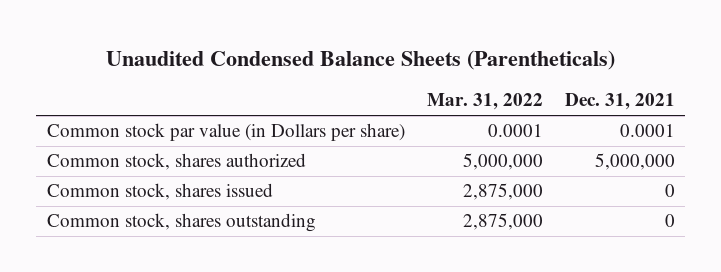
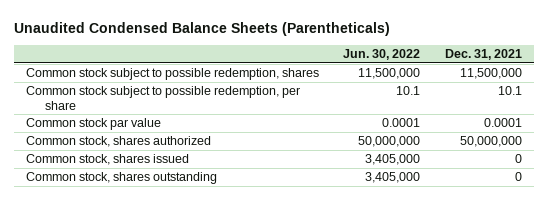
[426,93,543,111] Mar. 31, 2022 -> none
none -> [343,48,421,60] Jun. 30, 2022
none -> [25,68,319,81] Common stock subject to possible redemption, shares
none -> [25,86,300,110] Common stock subject to possible redemption, per share
[46,123,405,142] Common stock par value (in Dollars per share) -> [25,118,161,131] Common stock par value
[594,153,675,171] 5,000,000 -> [459,136,522,148] 50,000,000

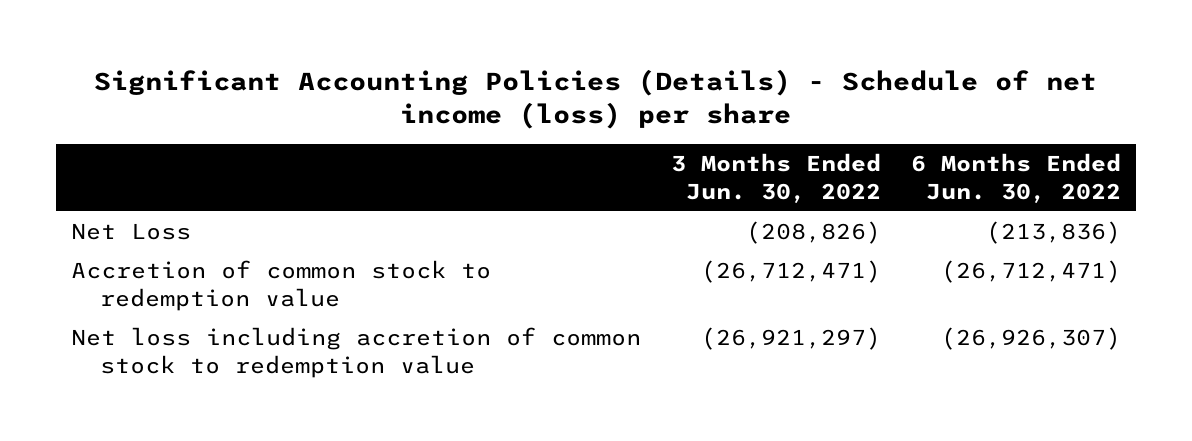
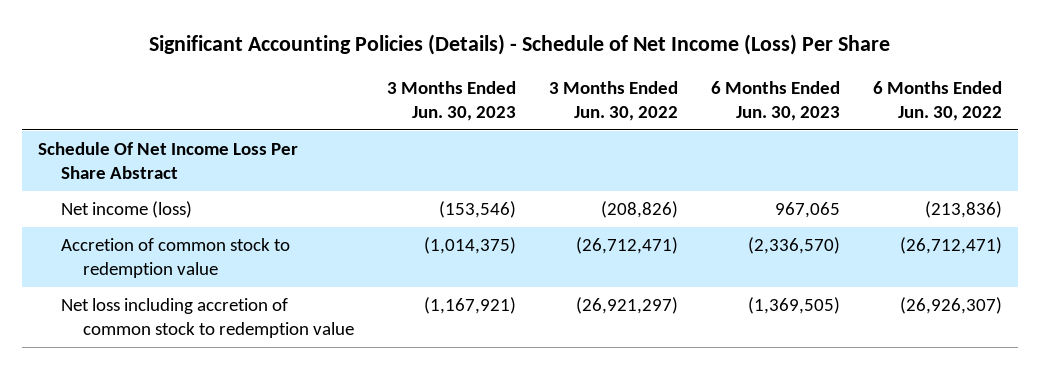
[94,68,1098,129] Significant Accounting Policies (Details) - Schedule of net income (loss) per share -> [148,34,890,56] Significant Accounting Policies (Details) - Schedule of Net Income (Loss) Per Share
none -> [386,81,516,122] 3 Months Ended Jun. 30, 2023
none -> [710,81,840,122] 6 Months Ended Jun. 30, 2023
none -> [38,142,299,179] Schedule Of Net Income Loss Per Share Abstract
[71,222,192,240] Net Loss -> [60,201,192,219] Net income (loss)

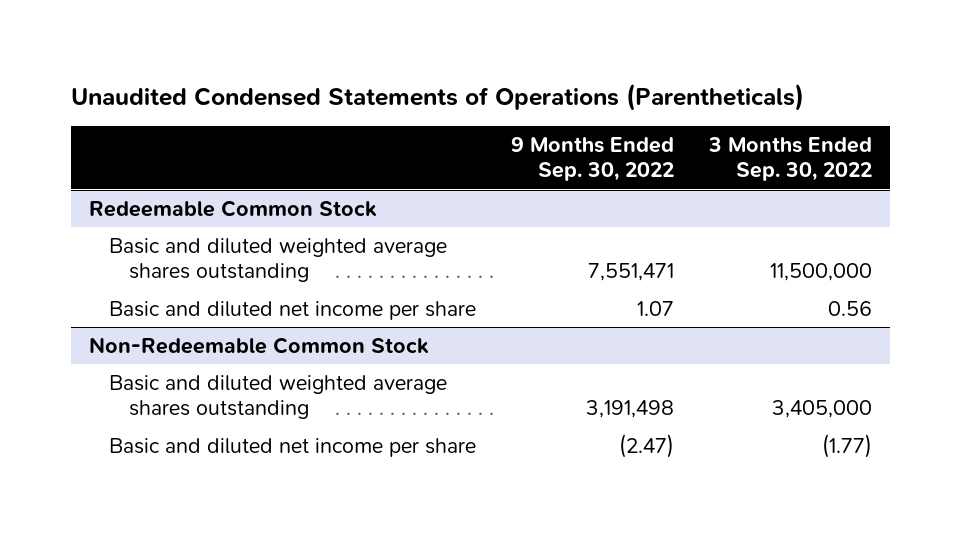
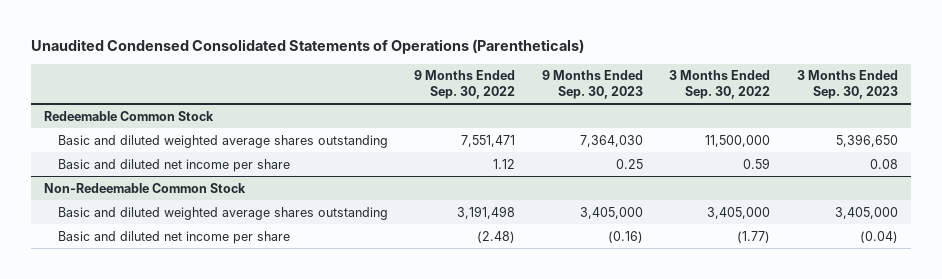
[71,82,805,111] Unaudited Condensed Statements of Operations (Parentheticals) -> [31,38,585,54] Unaudited Condensed Consolidated Statements of Operations (Parentheticals)
none -> [541,70,643,99] 9 Months Ended Sep. 30, 2023
none -> [796,70,898,99] 3 Months Ended Sep. 30, 2023
[637,300,675,316] 1.07 -> [493,158,516,169] 1.12
[828,300,873,316] 0.56 -> [743,157,771,169] 0.59
[619,433,675,458] (2.47) -> [477,230,516,243] (2.48)

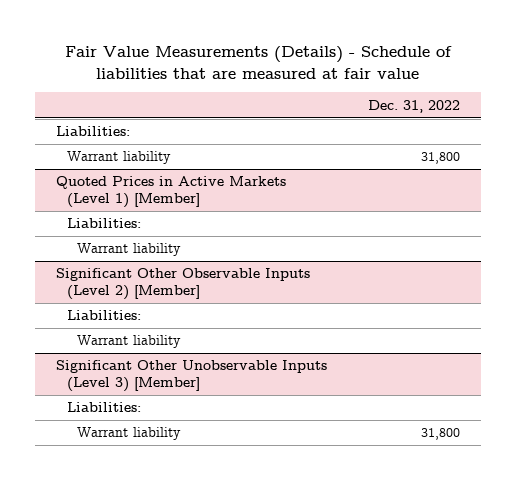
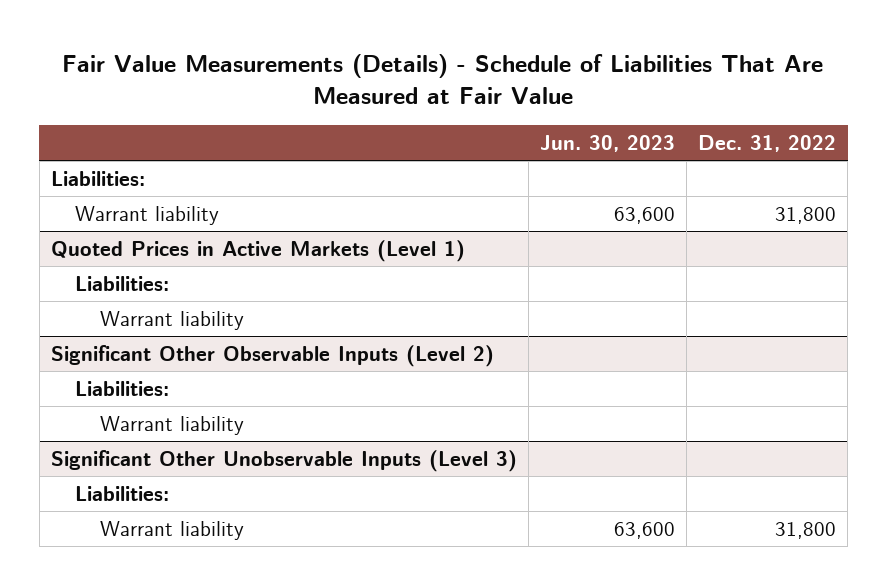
[65,45,453,79] Fair Value Measurements (Details) - Schedule of liabilities that are measured at fair value -> [62,53,824,104] Fair Value Measurements (Details) - Schedule of Liabilities That Are Measured at Fair Value
none -> [539,134,675,152] Jun. 30, 2023
[56,176,287,208] Quoted Prices in Active Markets (Level 1) [Member] -> [50,239,465,262] Quoted Prices in Active Markets (Level 1)
[56,268,311,300] Significant Other Observable Inputs (Level 2) [Member] -> [50,344,494,367] Significant Other Observable Inputs (Level 2)
[56,360,328,392] Significant Other Unobservable Inputs (Level 3) [Member] -> [50,449,517,472] Significant Other Unobservable Inputs (Level 3)

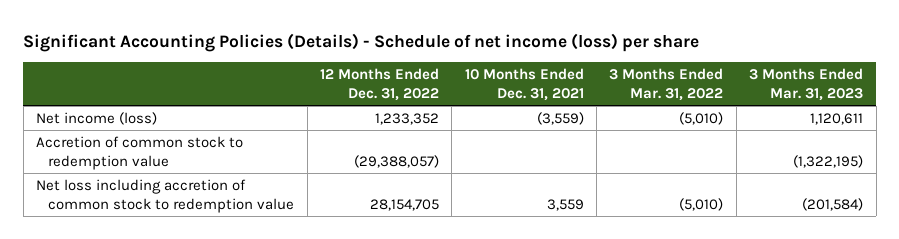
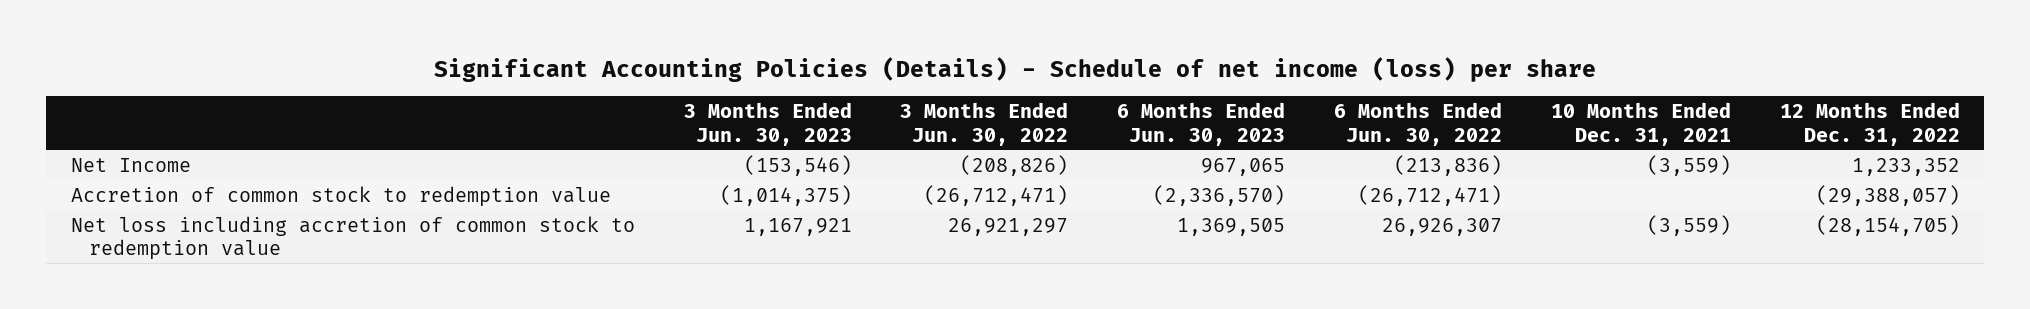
[609,67,724,102] 3 Months Ended Mar. 31, 2022 -> none
[749,67,864,102] 3 Months Ended Mar. 31, 2023 -> none
none -> [683,101,852,146] 3 Months Ended Jun. 30, 2023
none -> [900,101,1069,146] 3 Months Ended Jun. 30, 2022
none -> [1117,101,1286,146] 6 Months Ended Jun. 30, 2023
none -> [1334,101,1503,146] 6 Months Ended Jun. 30, 2022
[36,111,158,125] Net income (loss) -> [70,157,191,172] Net Income
[370,199,440,212] 28,154,705 -> [1815,214,1960,236] (28,154,705)
[546,199,584,212] 3,559 -> [1646,214,1731,236] (3,559)

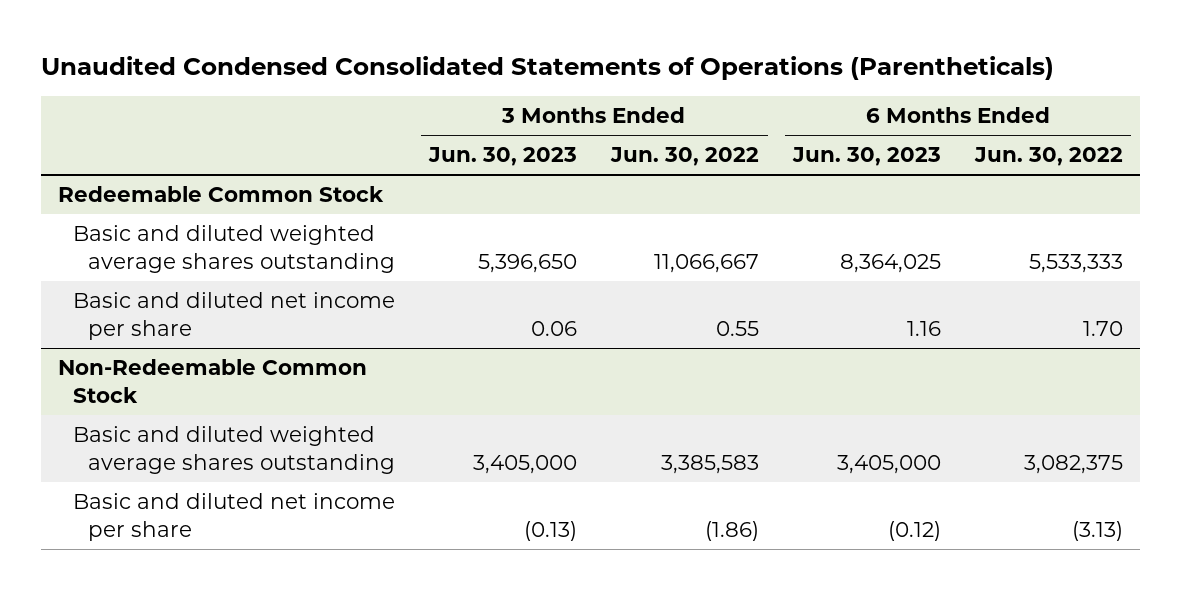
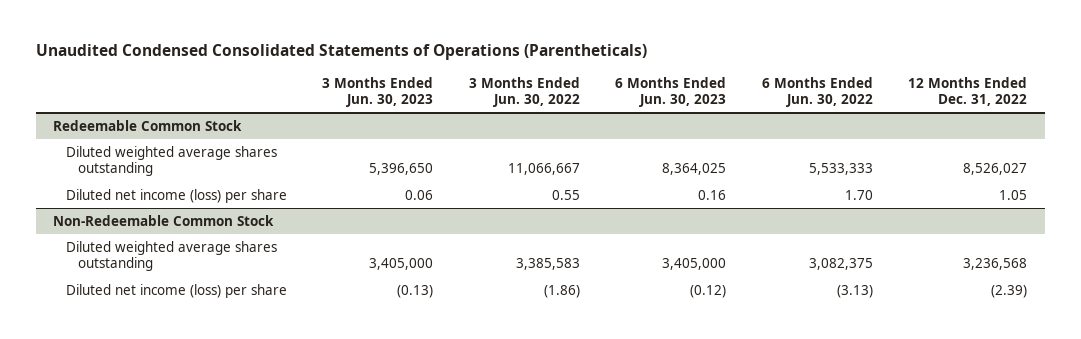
none -> [908,76,1028,107] 12 Months Ended Dec. 31, 2022
[73,225,396,273] Basic and diluted weighted average shares outstanding -> [65,145,277,177] Diluted weighted average shares outstanding
[73,292,396,340] Basic and diluted net income per share -> [65,188,287,203] Diluted net income (loss) per share
[907,320,942,336] 1.16 -> [698,189,727,200] 0.16
[73,426,396,474] Basic and diluted weighted average shares outstanding -> [65,240,277,272] Diluted weighted average shares outstanding
[73,493,396,541] Basic and diluted net income per share -> [65,283,287,298] Diluted net income (loss) per share

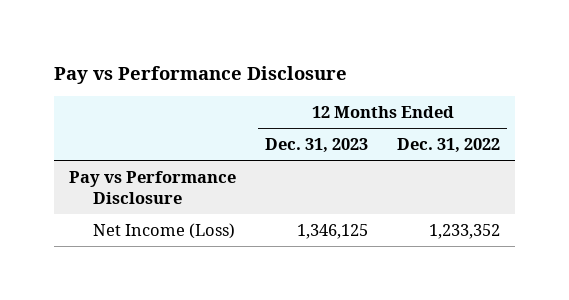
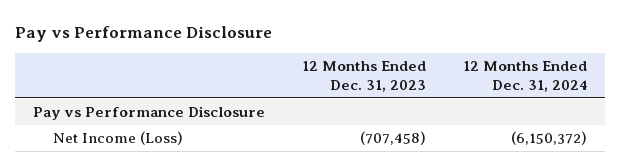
[397,138,501,154] Dec. 31, 2022 -> none
none -> [462,61,587,92] 12 Months Ended Dec. 31, 2024
[297,223,369,239] 1,346,125 -> [360,131,427,146] (707,458)

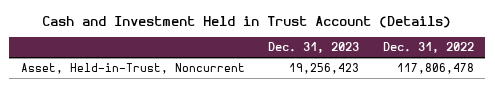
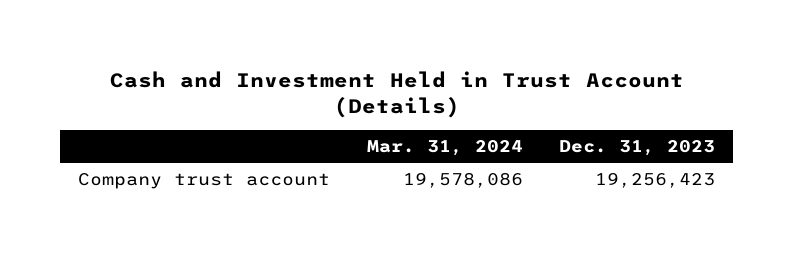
[382,42,474,54] Dec. 31, 2022 -> none
none -> [366,140,523,157] Mar. 31, 2024
[20,63,245,75] Asset, Held-in-Trust, Noncurrent -> [78,172,331,189] Company trust account

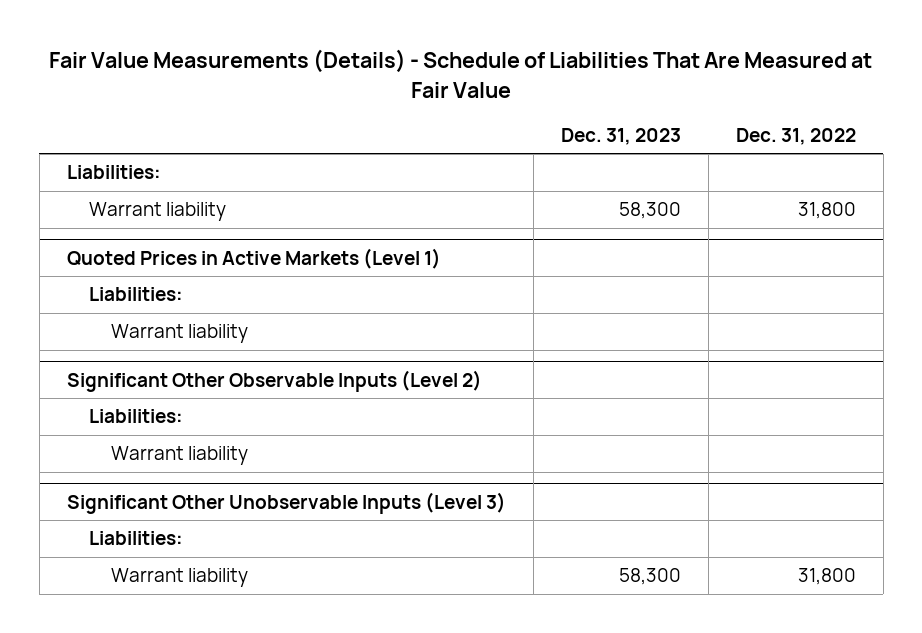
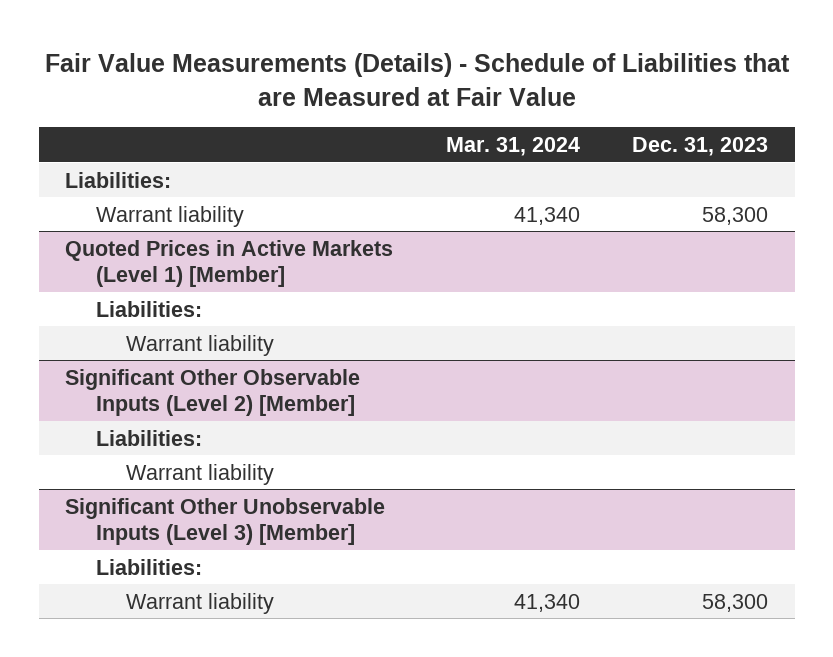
[49,49,873,98] Fair Value Measurements (Details) - Schedule of Liabilities That Are Measured at Fair Value -> [44,53,790,106] Fair Value Measurements (Details) - Schedule of Liabilities that are Measured at Fair Value
[735,127,856,145] Dec. 31, 2022 -> none
none -> [445,136,580,156] Mar. 31, 2024
[66,247,441,269] Quoted Prices in Active Markets (Level 1) -> [64,239,393,287] Quoted Prices in Active Markets (Level 1) [Member]
[66,369,482,392] Significant Other Observable Inputs (Level 2) -> [64,368,360,416] Significant Other Observable Inputs (Level 2) [Member]
[66,491,506,514] Significant Other Unobservable Inputs (Level 3) -> [64,497,385,545] Significant Other Unobservable Inputs (Level 3) [Member]

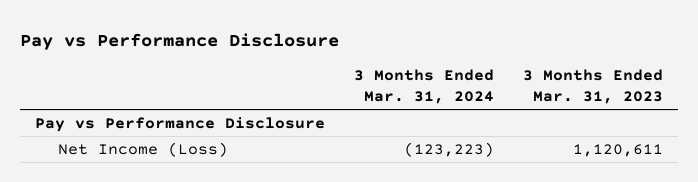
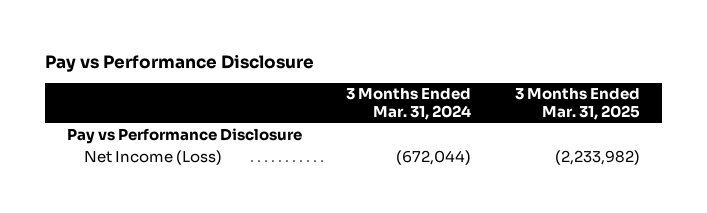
[523,69,664,105] 3 Months Ended Mar. 31, 2023 -> none
none -> [514,88,640,121] 3 Months Ended Mar. 31, 2025
[403,142,494,158] (123,223) -> [396,150,472,166] (672,044)

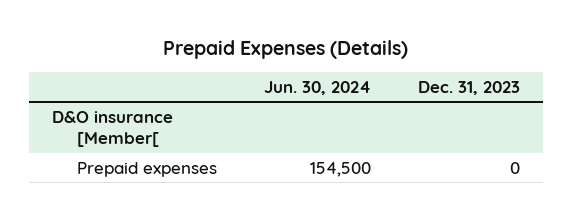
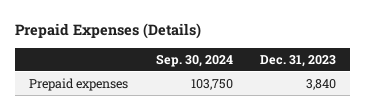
[263,80,371,95] Jun. 30, 2024 -> none
none -> [155,53,233,67] Sep. 30, 2024
[52,110,174,148] D&O insurance [Member[ -> none
[509,161,520,174] 0 -> [306,79,337,91] 3,840

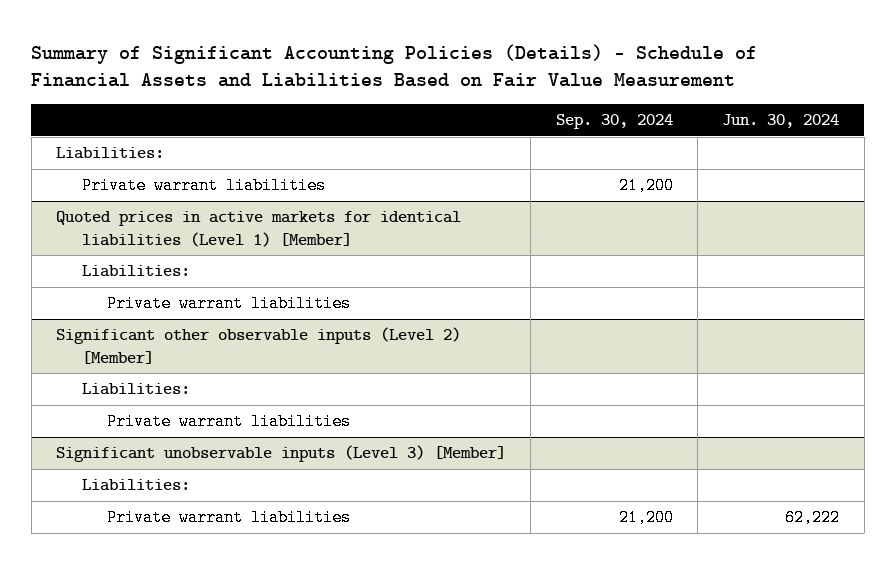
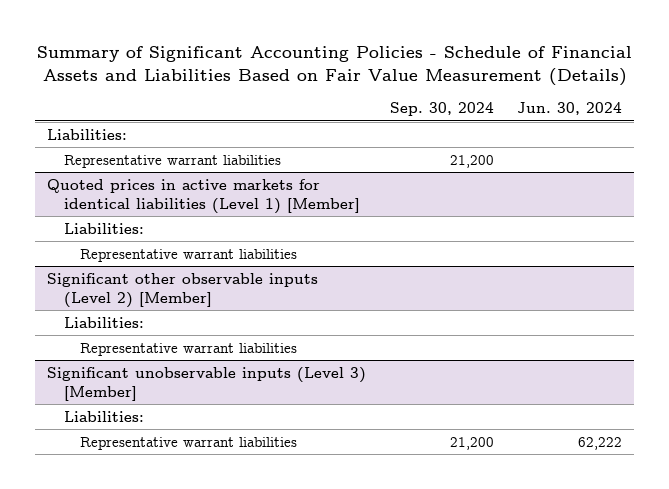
[31,43,758,88] Summary of Significant Accounting Policies (Details) - Schedule of Financial Assets and Liabilities Based on Fair Value Measurement -> [36,46,632,86] Summary of Significant Accounting Policies - Schedule of Financial Assets and Liabilities Based on Fair Value Measurement (Details)
[81,177,326,195] Private warrant liabilities -> [63,154,281,168] Representative warrant liabilities
[107,295,352,313] Private warrant liabilities -> [80,248,298,262] Representative warrant liabilities
[107,413,352,431] Private warrant liabilities -> [80,342,298,356] Representative warrant liabilities
[107,509,352,527] Private warrant liabilities -> [80,436,298,450] Representative warrant liabilities

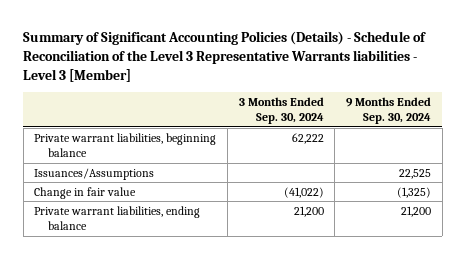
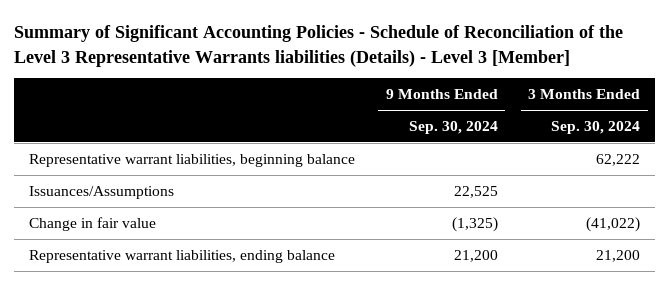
[23,31,427,82] Summary of Significant Accounting Policies (Details) - Schedule of Reconciliation of the Level 3 Representative Warrants liabilities - Level 3 [Member] -> [14,25,624,67] Summary of Significant Accounting Policies - Schedule of Reconciliation of the Level 3 Representative Warrants liabilities (Details) - Level 3 [Member]
[34,132,217,158] Private warrant liabilities, beginning balance -> [29,153,356,167] Representative warrant liabilities, beginning balance
[34,205,201,231] Private warrant liabilities, ending balance -> [29,249,336,263] Representative warrant liabilities, ending balance

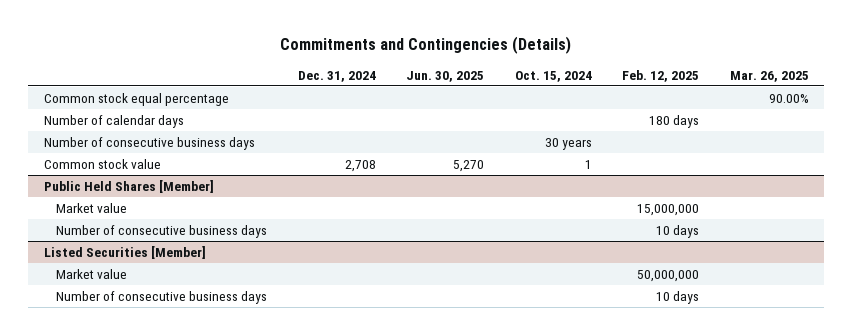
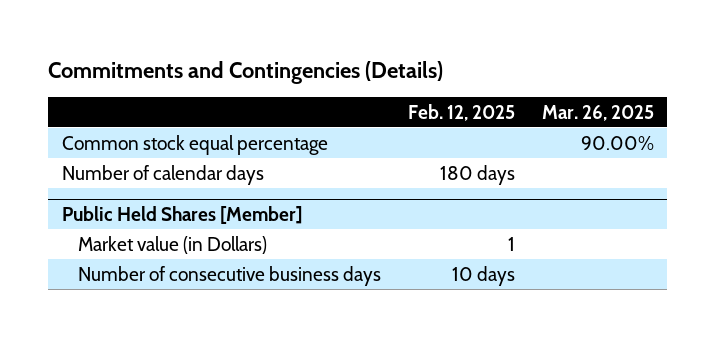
[297,70,376,82] Dec. 31, 2024 -> none
[406,70,485,82] Jun. 30, 2025 -> none
[514,70,592,82] Oct. 15, 2024 -> none
[43,136,255,150] Number of consecutive business days -> none
[43,158,161,169] Common stock value -> none
[56,224,268,238] Number of consecutive business days -> none
[43,245,206,259] Listed Securities [Member] -> none
[56,268,128,279] Market value -> none
[56,202,128,213] Market value -> [77,235,267,254] Market value (in Dollars)
[637,203,700,216] 15,000,000 -> [507,236,515,251] 1

